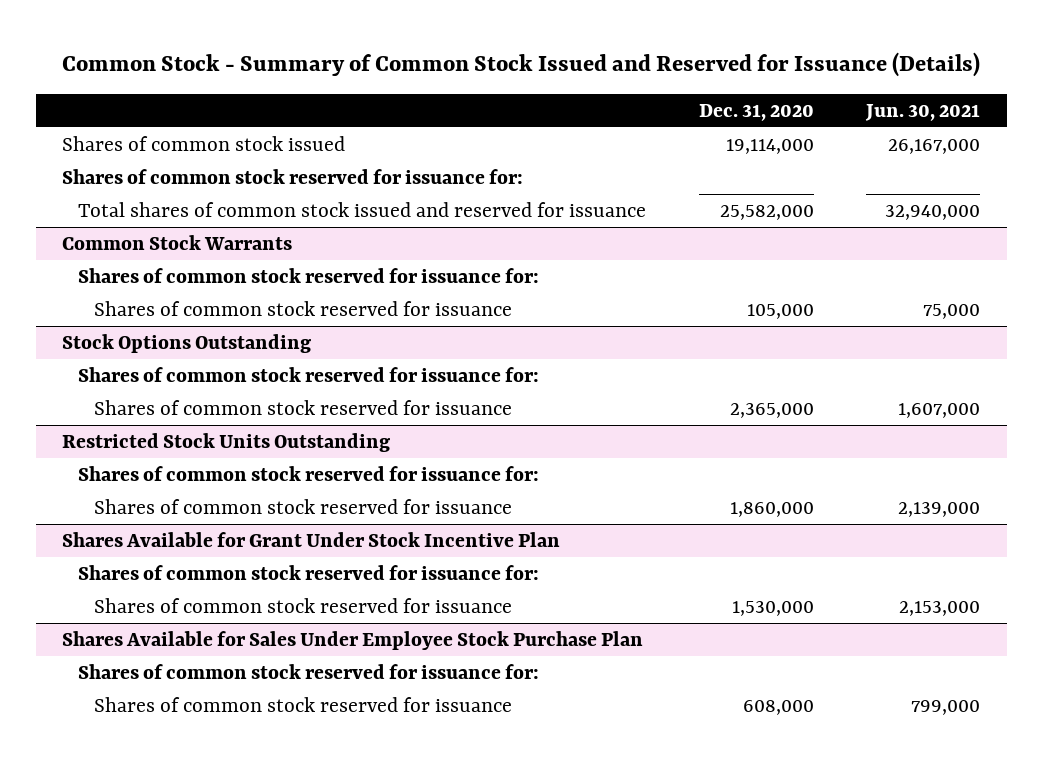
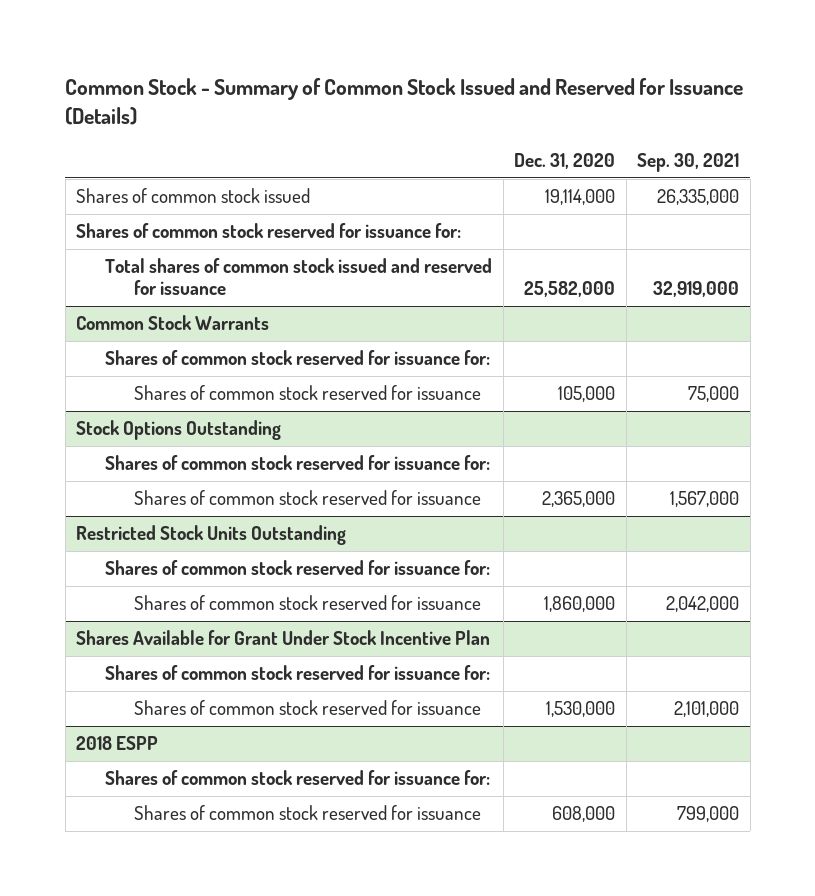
[865,103,981,121] Jun. 30, 2021 -> none
none -> [637,152,740,172] Sep. 30, 2021
[62,631,644,651] Shares Available for Sales Under Employee Stock Purchase Plan -> [76,736,159,751] 2018 ESPP

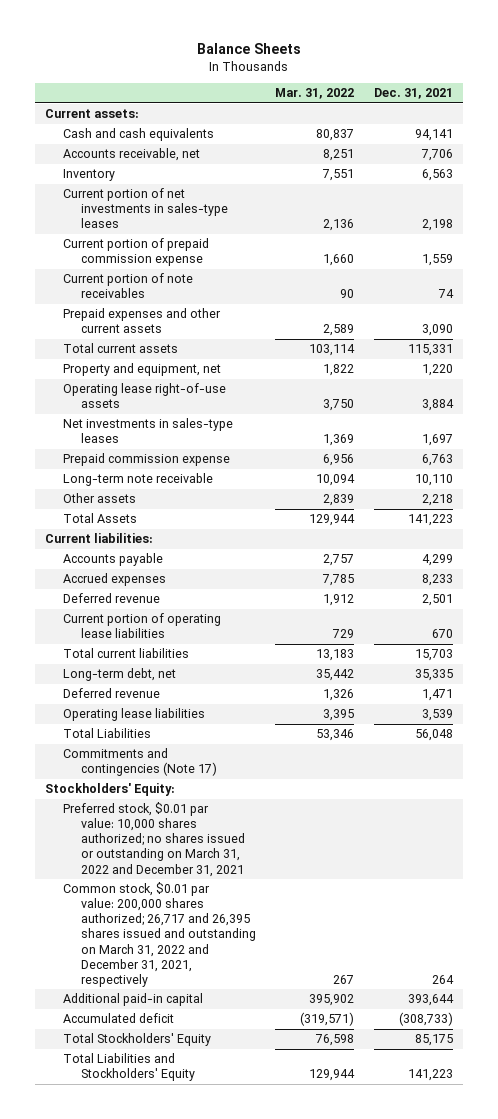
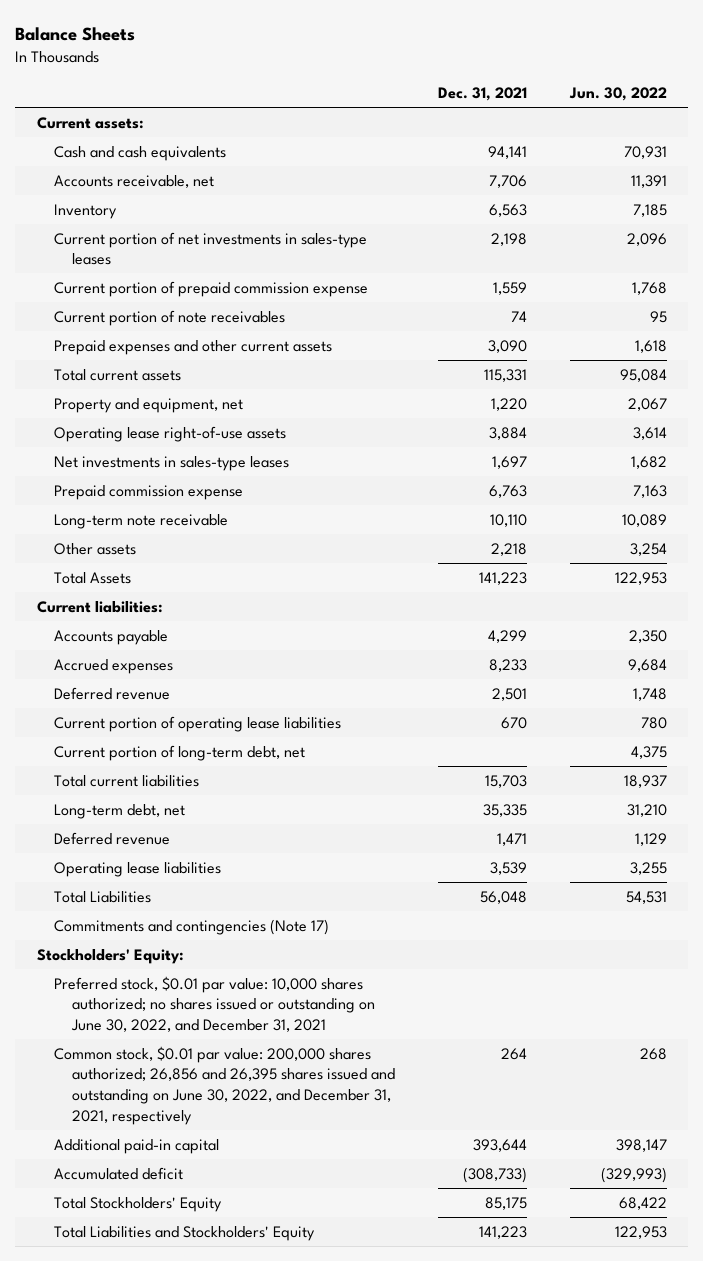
[275,88,355,100] Mar. 31, 2022 -> none
none -> [568,87,667,102] Jun. 30, 2022
none -> [54,744,306,761] Current portion of long-term debt, net
[62,802,245,877] Preferred stock, $0.01 par value: 10,000 shares authorized; no shares issued or outstanding on March 31, 2022 and December 31, 2021 -> [54,975,376,1033] Preferred stock, $0.01 par value: 10,000 shares authorized; no shares issued or outstanding on June 30, 2022, and December 31, 2021
[62,882,256,987] Common stock, $0.01 par value: 200,000 shares authorized; 26,717 and 26,395 shares issued and outstanding on March 31, 2022 and December 31, 2021, respectively -> [54,1045,396,1126] Common stock, $0.01 par value: 200,000 shares authorized; 26,856 and 26,395 shares issued and outstanding on June 30, 2022, and December 31, 2021, respectively

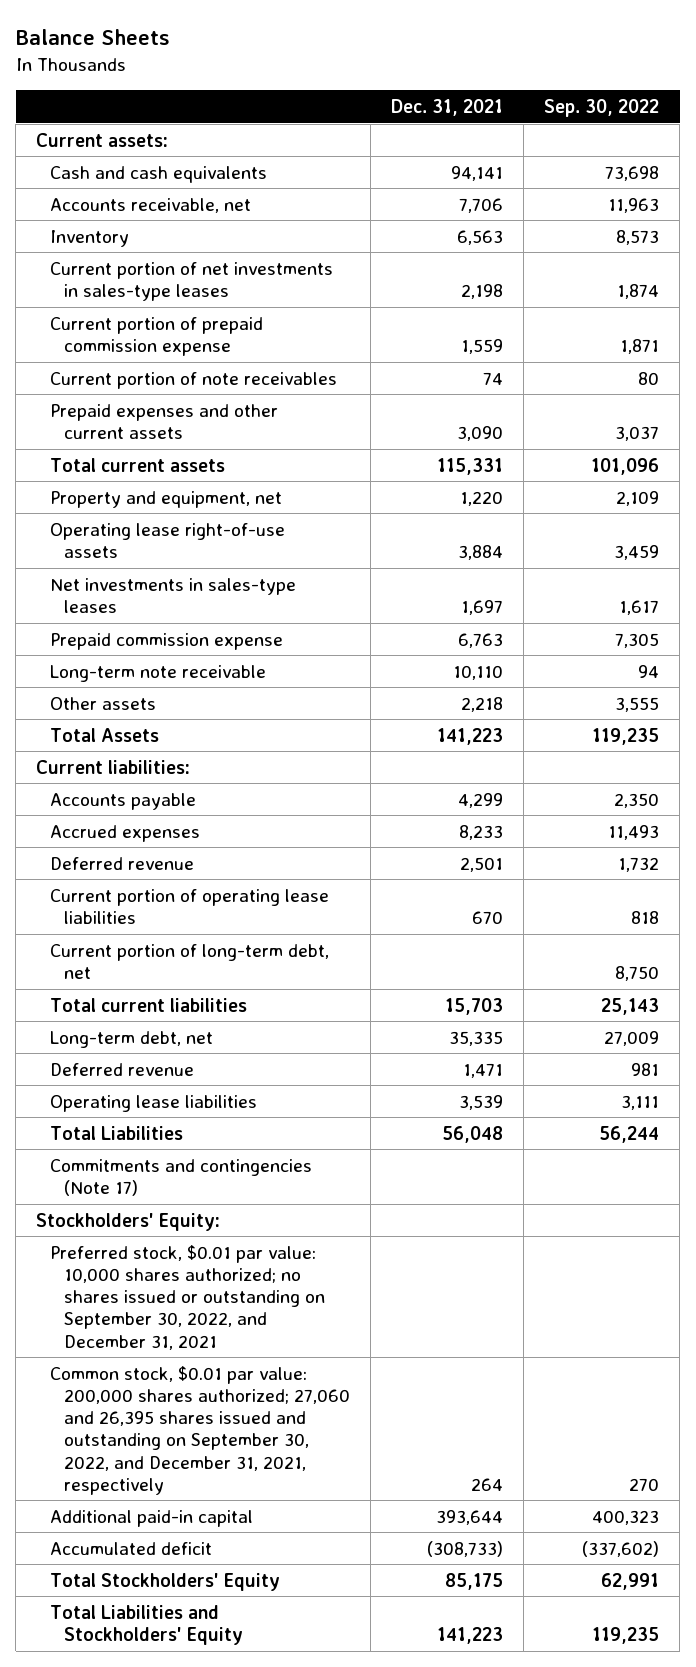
[568,87,667,102] Jun. 30, 2022 -> none
none -> [544,99,660,118] Sep. 30, 2022
[54,975,376,1033] Preferred stock, $0.01 par value: 10,000 shares authorized; no shares issued or outstanding on June 30, 2022, and December 31, 2021 -> [49,1244,325,1350] Preferred stock, $0.01 par value: 10,000 shares authorized; no shares issued or outstanding on September 30, 2022, and December 31, 2021
[54,1045,396,1126] Common stock, $0.01 par value: 200,000 shares authorized; 26,856 and 26,395 shares issued and outstanding on June 30, 2022, and December 31, 2021, respectively -> [49,1365,350,1495] Common stock, $0.01 par value: 200,000 shares authorized; 27,060 and 26,395 shares issued and outstanding on September 30, 2022, and December 31, 2021, respectively

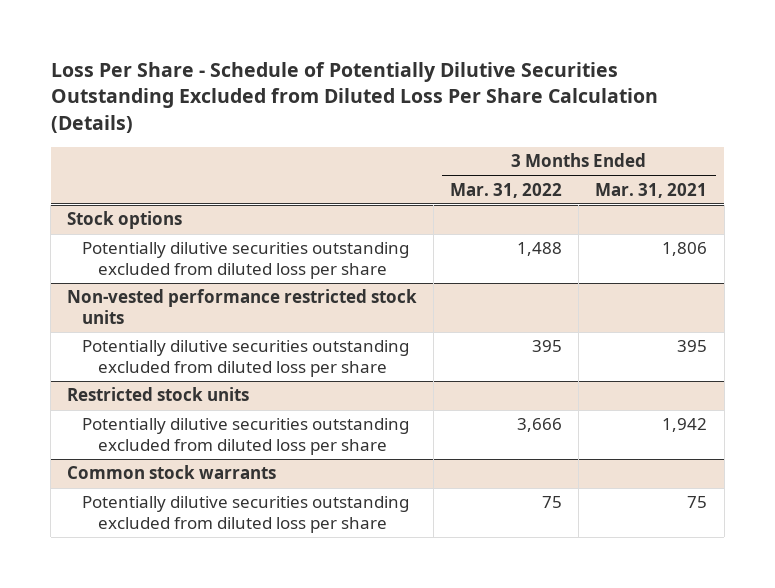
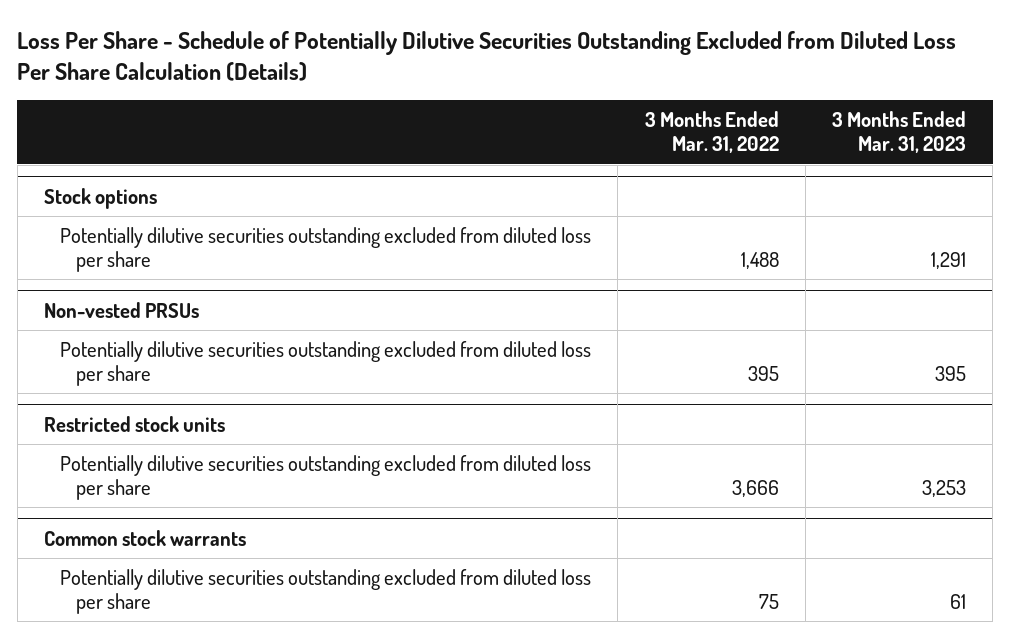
[595,182,708,198] Mar. 31, 2021 -> none
none -> [832,111,967,154] 3 Months Ended Mar. 31, 2023
[67,289,418,325] Non-vested performance restricted stock units -> [43,302,199,319] Non-vested PRSUs

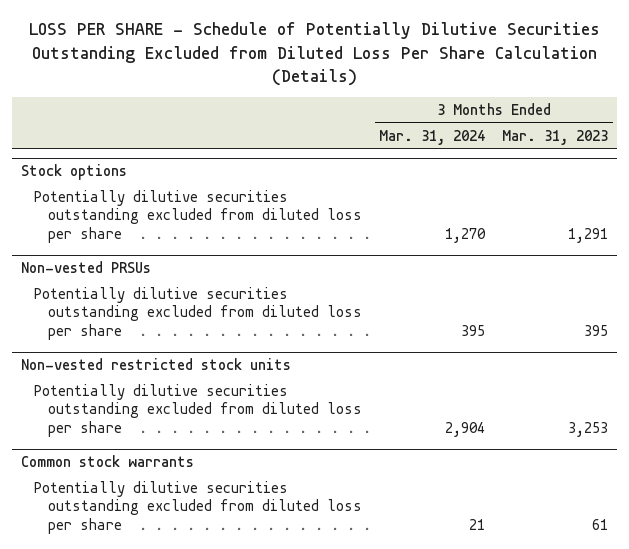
[17,30,957,82] Loss Per Share - Schedule of Potentially Dilutive Securities Outstanding Excluded from Diluted Loss Per Share Calculation (Details) -> [28,22,600,86] LOSS PER SHARE - Schedule of Potentially Dilutive Securities Outstanding Excluded from Diluted Loss Per Share Calculation (Details)
[644,111,779,154] 3 Months Ended Mar. 31, 2022 -> none
none -> [379,129,486,145] Mar. 31, 2024
[43,416,225,433] Restricted stock units -> [20,358,291,371] Non-vested restricted stock units

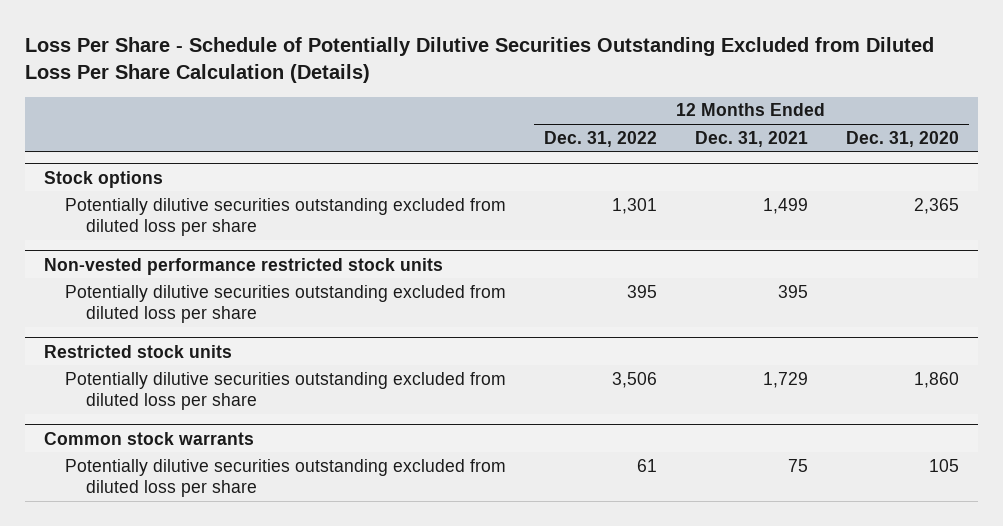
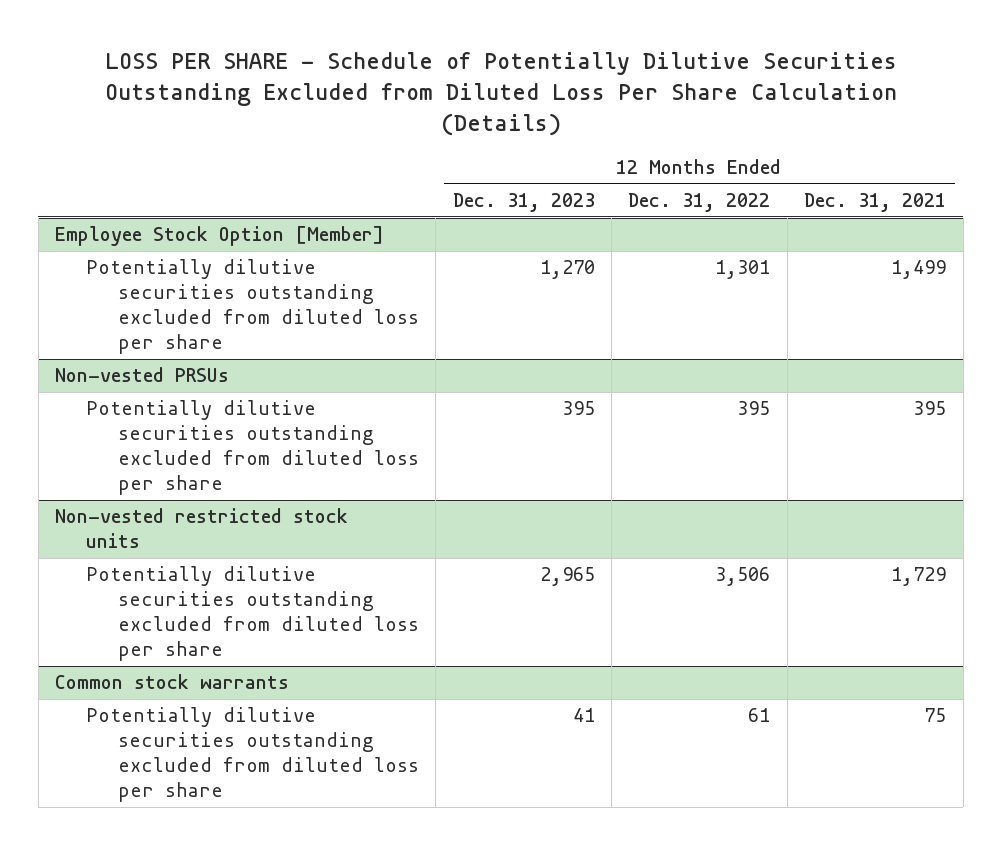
[24,36,934,84] Loss Per Share - Schedule of Potentially Dilutive Securities Outstanding Excluded from Diluted Loss Per Share Calculation (Details) -> [104,52,897,136] LOSS PER SHARE - Schedule of Potentially Dilutive Securities Outstanding Excluded from Diluted Loss Per Share Calculation (Details)
[845,130,959,147] Dec. 31, 2020 -> none
none -> [452,193,595,213] Dec. 31, 2023
[43,170,163,188] Stock options -> [55,226,385,247] Employee Stock Option [Member]
[43,257,443,275] Non-vested performance restricted stock units -> [55,367,230,383] Non-vested PRSUs
[43,344,232,358] Restricted stock units -> [55,508,349,549] Non-vested restricted stock units

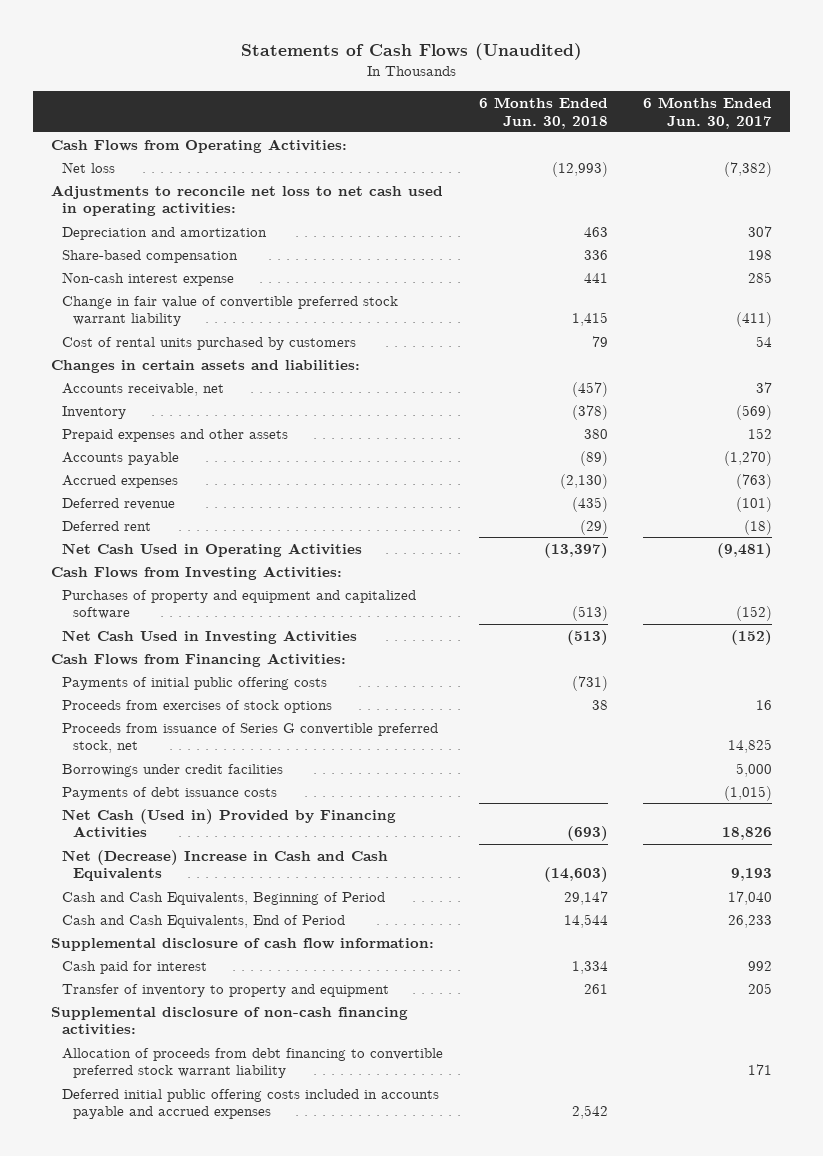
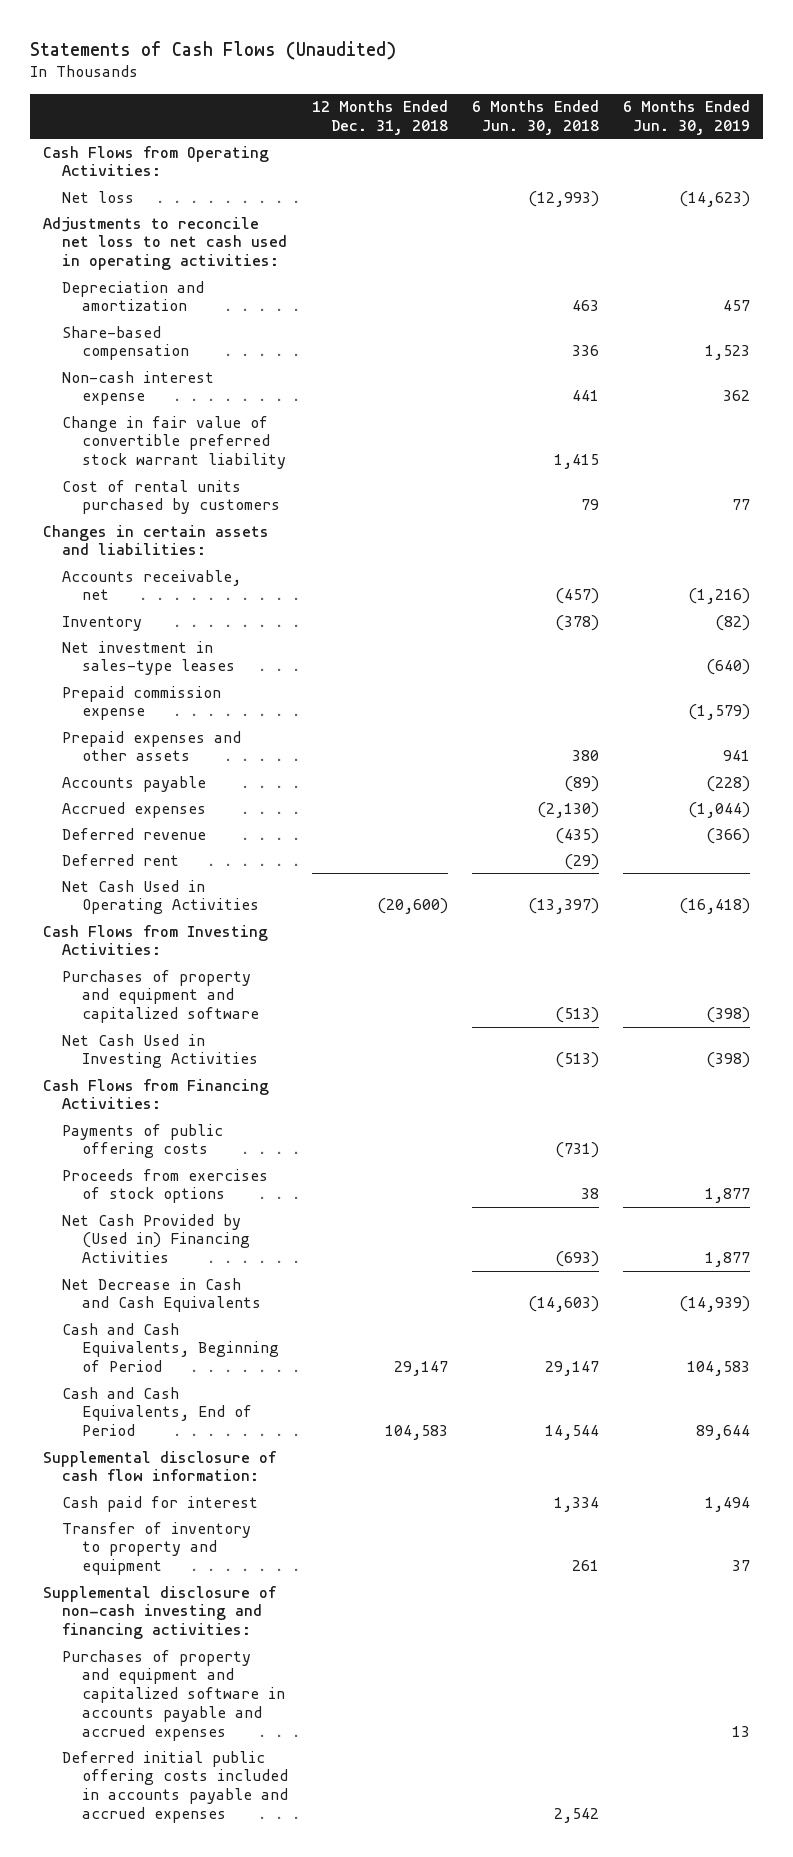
[643,96,773,129] 6 Months Ended Jun. 30, 2017 -> none
none -> [311,100,448,135] 12 Months Ended Dec. 31, 2018
none -> [623,100,751,135] 6 Months Ended Jun. 30, 2019
none -> [62,640,235,676] Net investment in sales-type leases
none -> [62,685,222,721] Prepaid commission expense
[61,676,327,690] Payments of initial public offering costs -> [62,1123,224,1159] Payments of public offering costs
[61,722,438,754] Proceeds from issuance of Series G convertible preferred stock, net -> none
[61,763,283,777] Borrowings under credit facilities -> none
[61,786,277,800] Payments of debt issuance costs -> none
[61,808,396,839] Net Cash (Used in) Provided by Financing Activities -> [62,1213,250,1264] Net Cash Provided by (Used in) Financing Activities
[61,849,388,882] Net (Decrease) Increase in Cash and Cash Equivalents -> [62,1277,261,1313] Net Decrease in Cash and Cash Equivalents
[61,1047,443,1079] Allocation of proceeds from debt financing to convertible preferred stock warrant liability -> none
[50,1006,408,1036] Supplemental disclosure of non-cash financing activities: -> [42,1585,277,1640] Supplemental disclosure of non-cash investing and financing activities:
none -> [62,1649,285,1742] Purchases of property and equipment and capitalized software in accounts payable and accrued expenses

